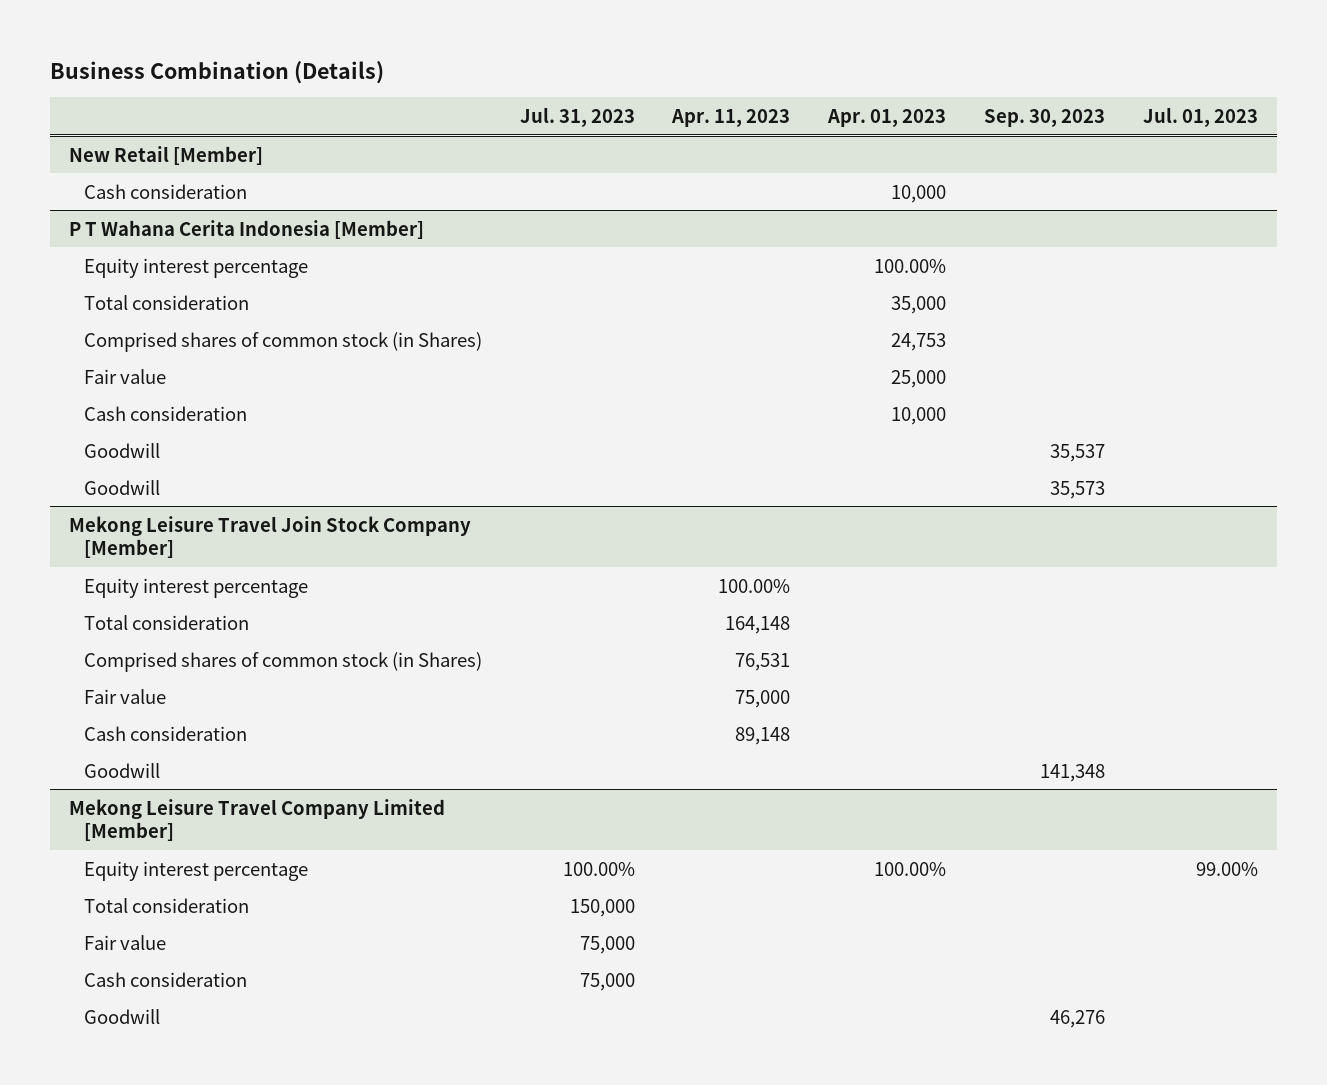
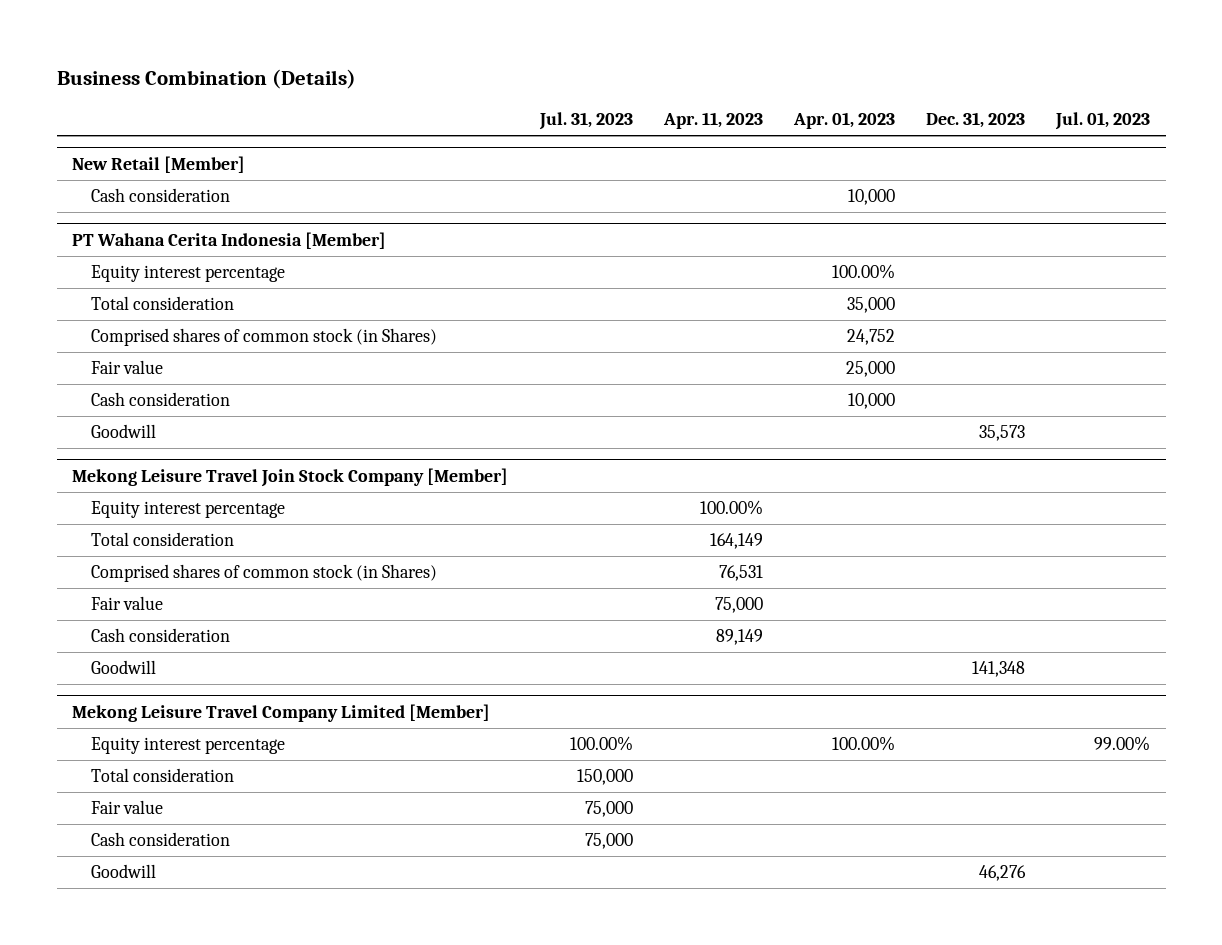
[984,108,1106,127] Sep. 30, 2023 -> none
none -> [925,112,1025,129] Dec. 31, 2023
[68,219,424,239] P T Wahana Cerita Indonesia [Member] -> [72,231,387,249] PT Wahana Cerita Indonesia [Member]
[891,332,947,351] 24,753 -> [846,329,895,346] 24,752
[83,479,160,495] Goodwill -> none
[725,615,791,634] 164,148 -> [709,533,763,550] 164,149
[735,726,791,745] 89,148 -> [715,629,763,646] 89,149

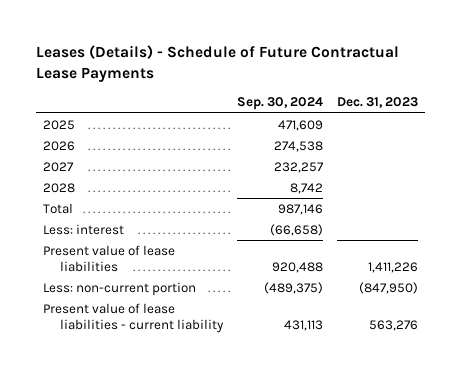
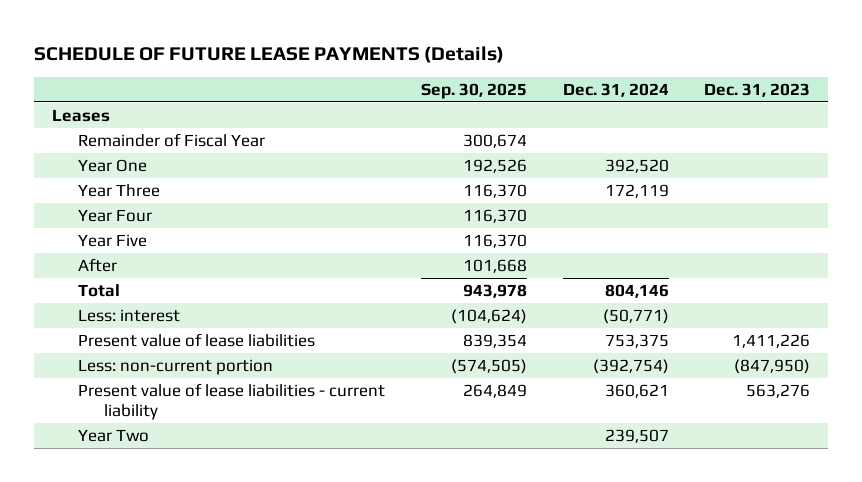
[35,44,399,83] Leases (Details) - Schedule of Future Contractual Lease Payments -> [33,46,504,64] SCHEDULE OF FUTURE LEASE PAYMENTS (Details)
[237,97,324,111] Sep. 30, 2024 -> none
none -> [420,82,527,99] Sep. 30, 2025
none -> [562,82,669,97] Dec. 31, 2024
[42,140,75,151] 2026 -> none
none -> [51,108,110,122] Leases
none -> [77,132,265,147] Remainder of Fiscal Year
[42,119,75,130] 2025 -> [77,158,147,172] Year One
[42,161,74,172] 2027 -> [77,183,160,197] Year Three
[42,182,75,193] 2028 -> [77,208,152,222] Year Four
none -> [77,233,147,247] Year Five
none -> [77,257,117,272] After
none -> [77,428,149,442] Year Two

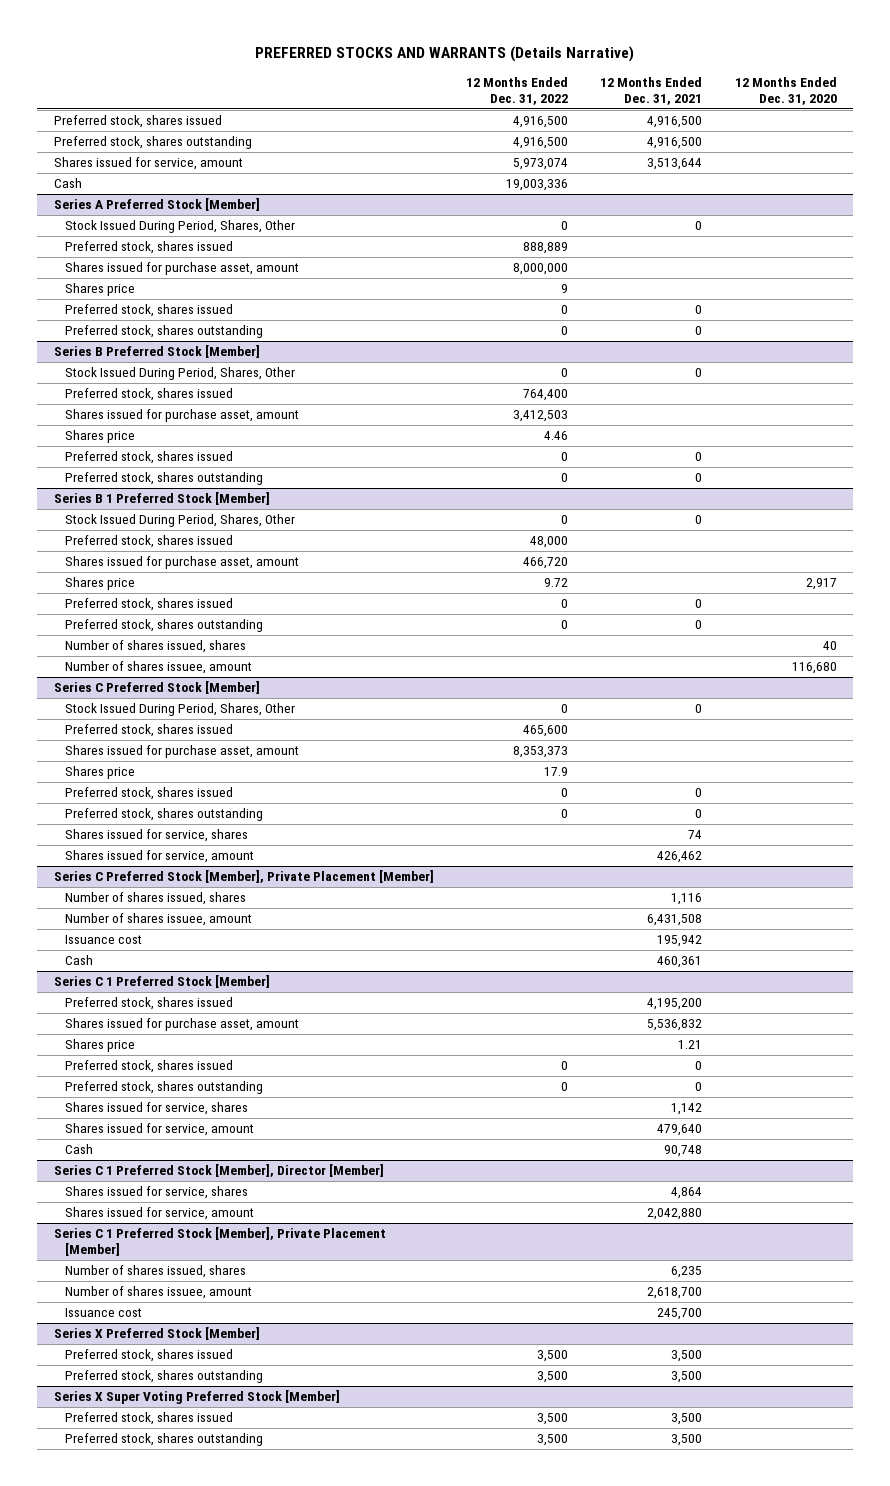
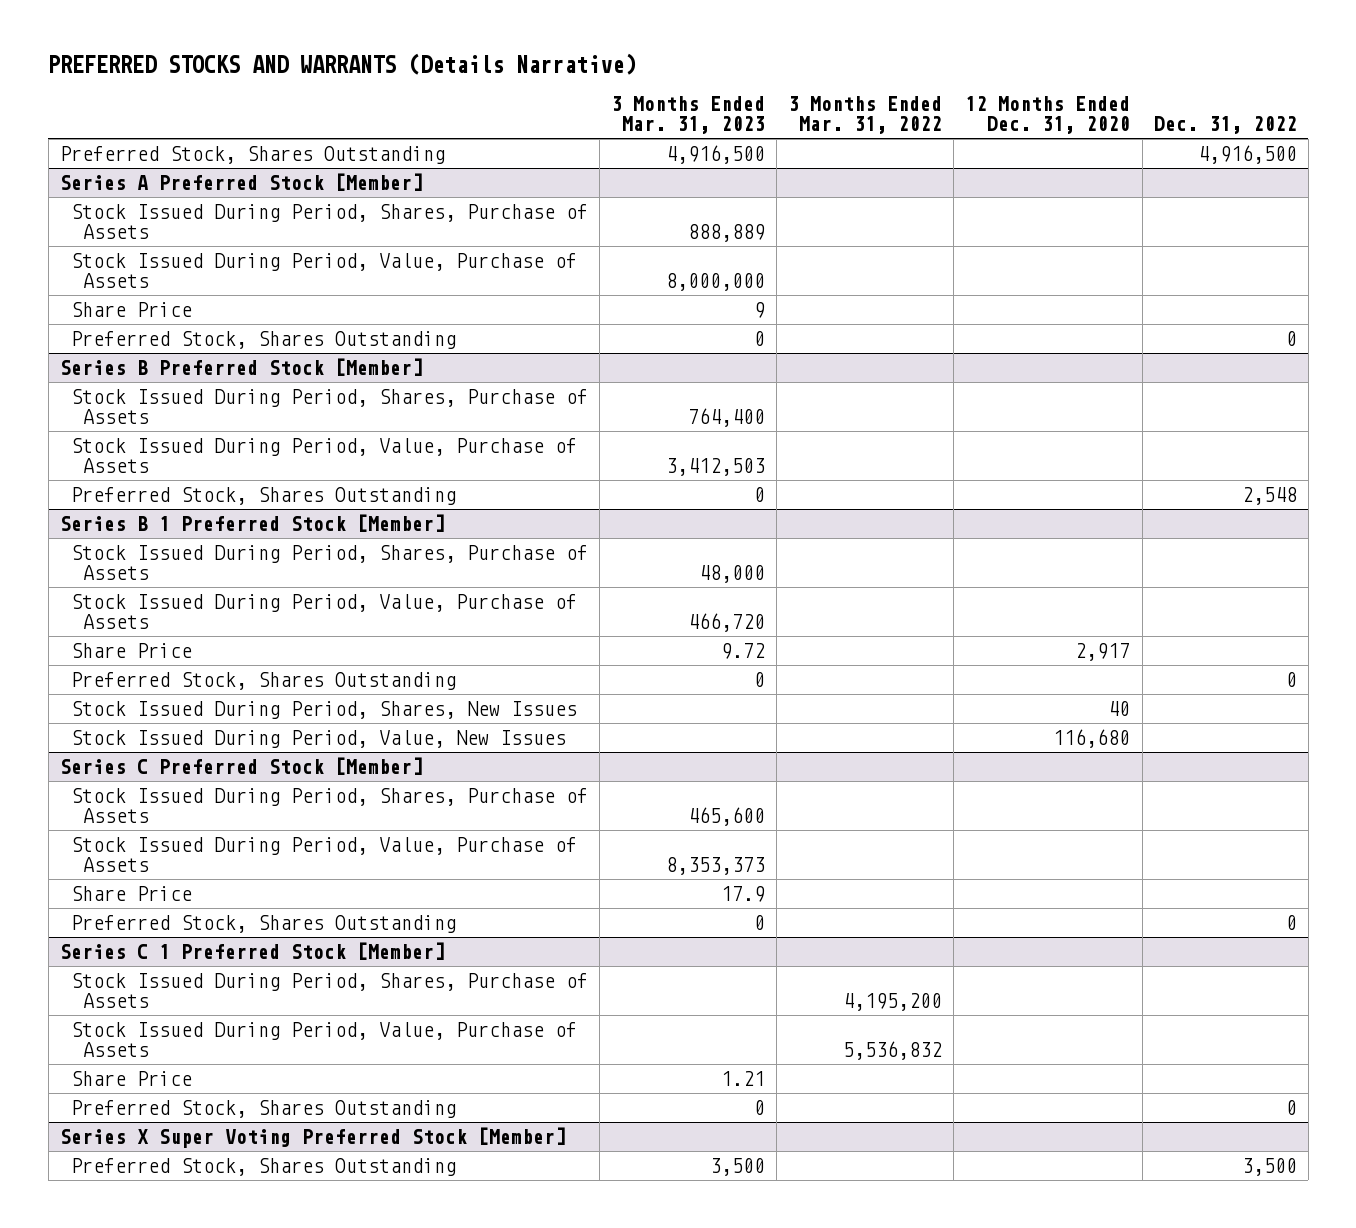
[465,76,568,105] 12 Months Ended Dec. 31, 2022 -> none
[600,76,703,105] 12 Months Ended Dec. 31, 2021 -> none
none -> [611,95,766,135] 3 Months Ended Mar. 31, 2023
none -> [788,95,943,135] 3 Months Ended Mar. 31, 2022
none -> [1153,116,1297,135] Dec. 31, 2022
[53,115,222,129] Preferred stock, shares issued -> none
[53,157,243,171] Shares issued for service, amount -> none
[53,178,82,189] Cash -> none
[53,136,252,150] Preferred stock, shares outstanding -> [59,145,445,164] Preferred Stock, Shares Outstanding
[64,220,295,234] Stock Issued During Period, Shares, Other -> none
[64,304,233,318] Preferred stock, shares issued -> none
[64,241,233,255] Preferred stock, shares issued -> [71,203,589,240] Stock Issued During Period, Shares, Purchase of Assets
[64,262,299,276] Shares issued for purchase asset, amount -> [71,252,578,289] Stock Issued During Period, Value, Purchase of Assets
[64,283,135,297] Shares price -> [71,301,193,317] Share Price
[64,325,263,339] Preferred stock, shares outstanding -> [71,330,457,349] Preferred Stock, Shares Outstanding
[64,367,295,381] Stock Issued During Period, Shares, Other -> none
[64,430,135,444] Shares price -> none
[64,451,233,465] Preferred stock, shares issued -> none
[64,388,233,402] Preferred stock, shares issued -> [71,388,589,425] Stock Issued During Period, Shares, Purchase of Assets
[64,409,299,423] Shares issued for purchase asset, amount -> [71,437,578,474] Stock Issued During Period, Value, Purchase of Assets
[64,472,263,486] Preferred stock, shares outstanding -> [71,486,457,505] Preferred Stock, Shares Outstanding
[64,514,295,528] Stock Issued During Period, Shares, Other -> none
[64,598,233,612] Preferred stock, shares issued -> none
[64,535,233,549] Preferred stock, shares issued -> [71,544,589,581] Stock Issued During Period, Shares, Purchase of Assets
[64,556,299,570] Shares issued for purchase asset, amount -> [71,593,578,630] Stock Issued During Period, Value, Purchase of Assets
[64,577,135,591] Shares price -> [71,642,193,658] Share Price
[64,619,263,633] Preferred stock, shares outstanding -> [71,671,457,690] Preferred Stock, Shares Outstanding
[64,640,246,654] Number of shares issued, shares -> [71,700,578,719] Stock Issued During Period, Shares, New Issues
[64,661,252,675] Number of shares issuee, amount -> [71,729,567,748] Stock Issued During Period, Value, New Issues
[64,703,295,717] Stock Issued During Period, Shares, Other -> none
[64,787,233,801] Preferred stock, shares issued -> none
[64,829,248,843] Shares issued for service, shares -> none
[64,850,254,864] Shares issued for service, amount -> none
[53,870,434,884] Series C Preferred Stock [Member], Private Placement [Member] -> none
[64,892,246,906] Number of shares issued, shares -> none
[64,913,252,927] Number of shares issuee, amount -> none
[64,935,142,945] Issuance cost -> none
[64,955,93,966] Cash -> none
[64,724,233,738] Preferred stock, shares issued -> [71,787,589,824] Stock Issued During Period, Shares, Purchase of Assets
[64,745,299,759] Shares issued for purchase asset, amount -> [71,836,578,873] Stock Issued During Period, Value, Purchase of Assets
[64,766,135,780] Shares price -> [71,885,193,901] Share Price
[64,808,263,822] Preferred stock, shares outstanding -> [71,914,457,933] Preferred Stock, Shares Outstanding
[64,1060,233,1074] Preferred stock, shares issued -> none
[64,1102,248,1116] Shares issued for service, shares -> none
[64,1123,254,1137] Shares issued for service, amount -> none
[64,1144,93,1155] Cash -> none
[53,1164,384,1178] Series C 1 Preferred Stock [Member], Director [Member] -> none
[64,1186,248,1200] Shares issued for service, shares -> none
[64,1207,254,1221] Shares issued for service, amount -> none
[53,1227,386,1257] Series C 1 Preferred Stock [Member], Private Placement [Member] -> none
[64,1265,246,1279] Number of shares issued, shares -> none
[64,1286,252,1300] Number of shares issuee, amount -> none
[64,1308,142,1318] Issuance cost -> none
[53,1327,260,1341] Series X Preferred Stock [Member] -> none
[64,1349,233,1363] Preferred stock, shares issued -> none
[64,1370,263,1384] Preferred stock, shares outstanding -> none
[64,997,233,1011] Preferred stock, shares issued -> [71,972,589,1009] Stock Issued During Period, Shares, Purchase of Assets
[64,1018,299,1032] Shares issued for purchase asset, amount -> [71,1021,578,1058] Stock Issued During Period, Value, Purchase of Assets
[64,1039,135,1053] Shares price -> [71,1070,193,1086] Share Price
[64,1081,263,1095] Preferred stock, shares outstanding -> [71,1099,457,1118] Preferred Stock, Shares Outstanding
[64,1412,233,1426] Preferred stock, shares issued -> none
[64,1433,263,1447] Preferred stock, shares outstanding -> [71,1157,457,1176] Preferred Stock, Shares Outstanding

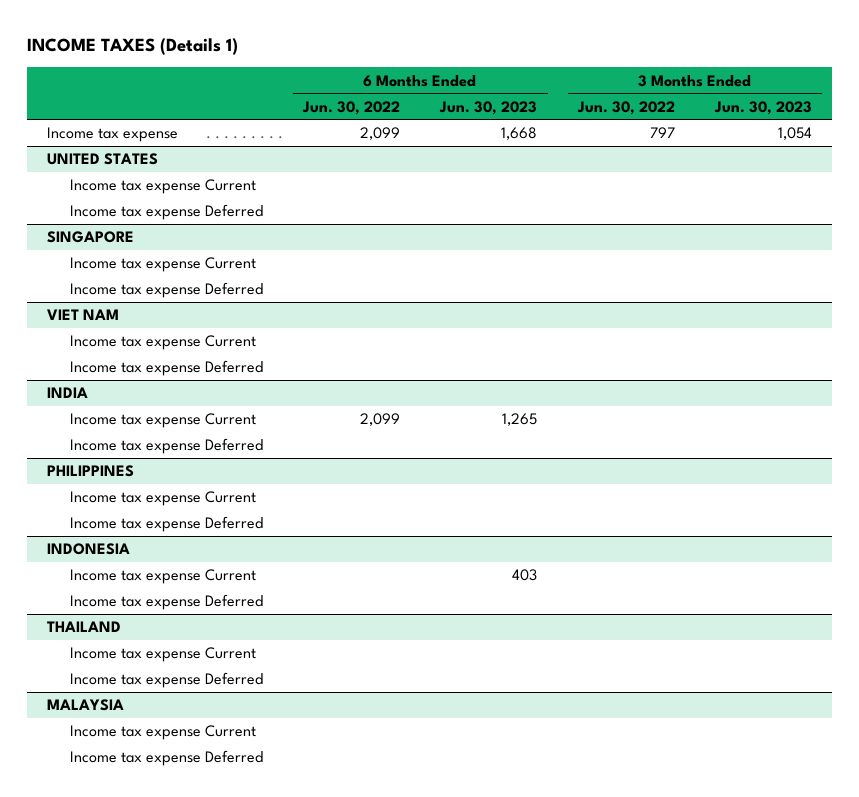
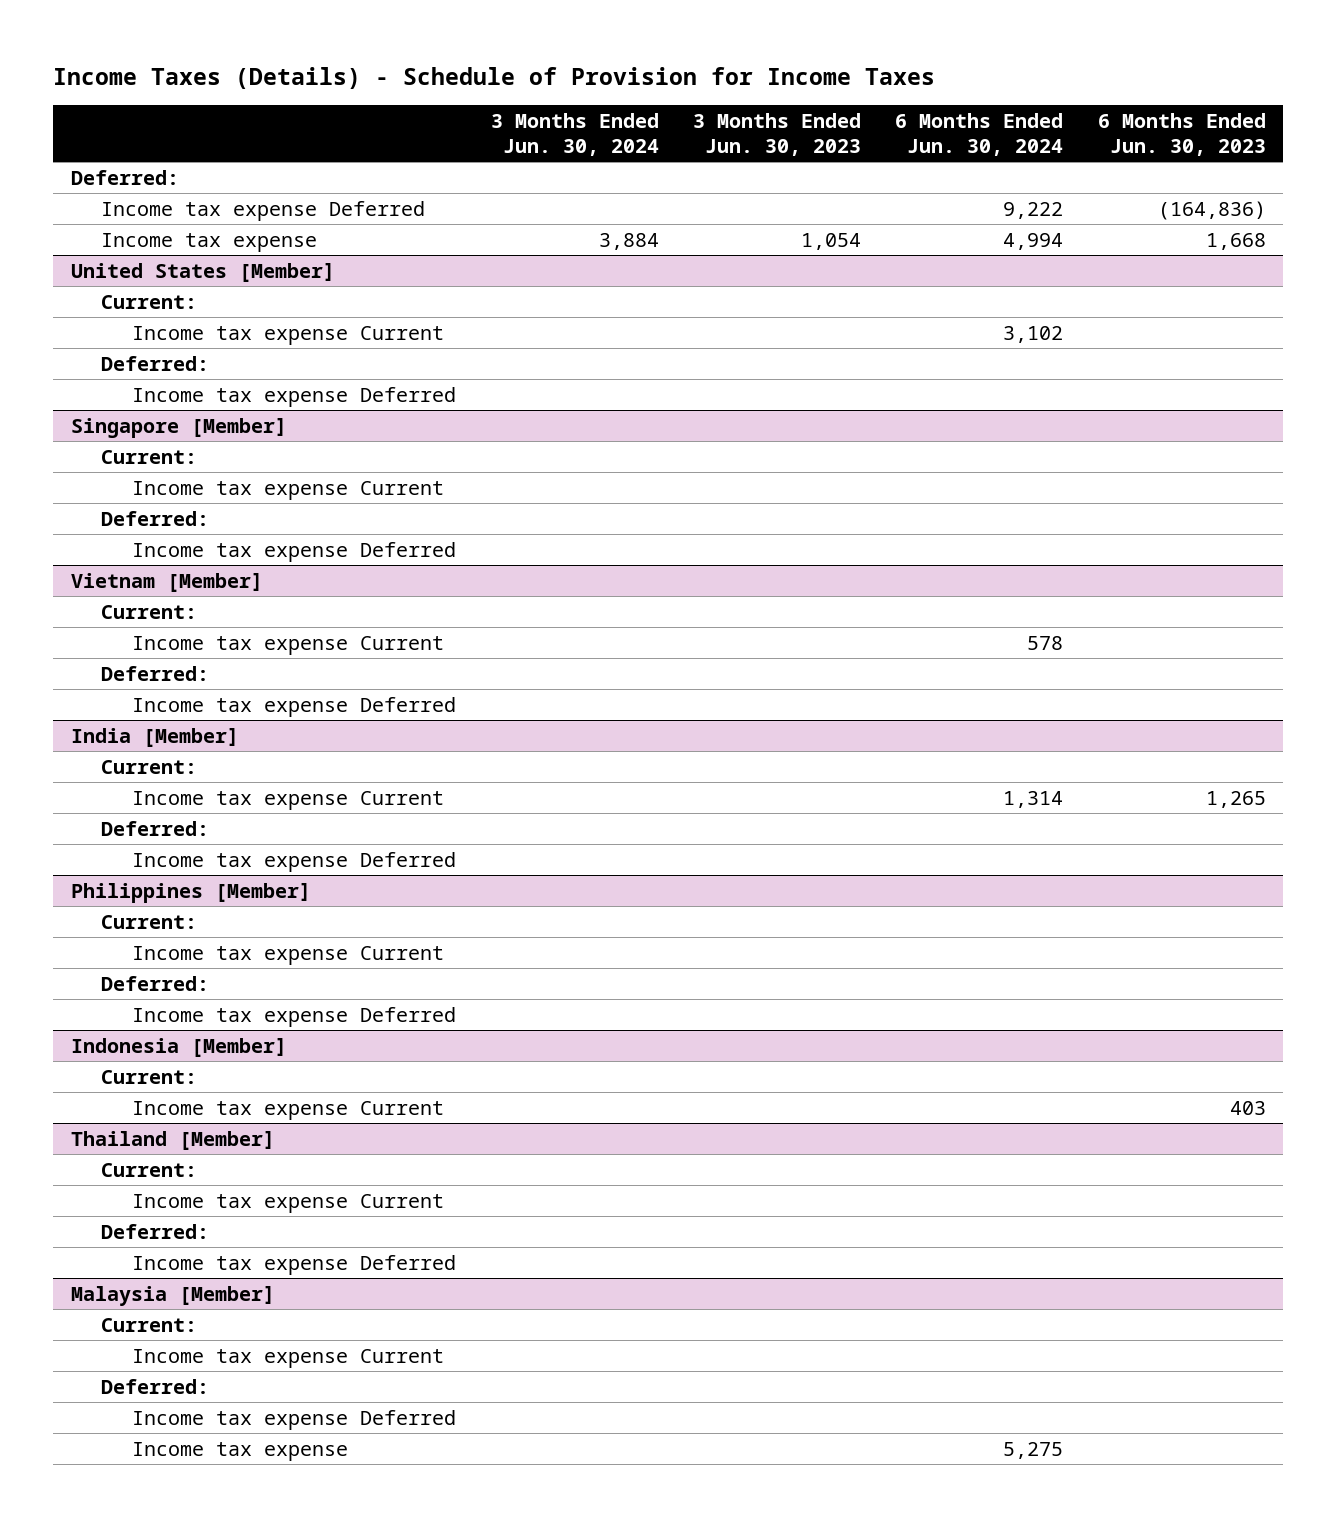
[26,38,238,56] INCOME TAXES (Details 1) -> [53,66,936,89] Income Taxes (Details) - Schedule of Provision for Income Taxes
[302,100,401,115] Jun. 30, 2022 -> none
[576,100,675,115] Jun. 30, 2022 -> none
none -> [490,112,659,156] 3 Months Ended Jun. 30, 2024
none -> [895,112,1064,156] 6 Months Ended Jun. 30, 2024
none -> [70,169,179,185] Deferred:
none -> [101,200,426,221] Income tax expense Deferred
[46,153,158,166] UNITED STATES -> [70,262,335,282] United States [Member]
none -> [101,294,198,309] Current:
none -> [101,355,210,371] Deferred:
[46,231,134,244] SINGAPORE -> [70,417,287,438] Singapore [Member]
none -> [101,449,198,464] Current:
none -> [101,510,210,526] Deferred:
[46,309,119,321] VIET NAM -> [70,572,263,592] Vietnam [Member]
none -> [101,604,198,619] Current:
none -> [101,665,210,681] Deferred:
[46,387,88,399] INDIA -> [70,727,239,747] India [Member]
none -> [101,759,198,774] Current:
none -> [101,820,210,836] Deferred:
[46,465,134,478] PHILIPPINES -> [70,882,311,903] Philippines [Member]
none -> [101,914,198,929] Current:
none -> [101,975,210,991] Deferred:
[46,543,130,556] INDONESIA -> [70,1037,287,1057] Indonesia [Member]
none -> [101,1069,198,1084] Current:
[70,594,264,611] Income tax expense Deferred -> none
[46,621,121,633] THAILAND -> [70,1130,275,1150] Thailand [Member]
none -> [101,1162,198,1177] Current:
none -> [101,1223,210,1239] Deferred:
[46,699,124,712] MALAYSIA -> [70,1285,275,1306] Malaysia [Member]
none -> [101,1317,198,1332] Current:
none -> [101,1378,210,1394] Deferred:
none -> [132,1441,349,1461] Income tax expense

